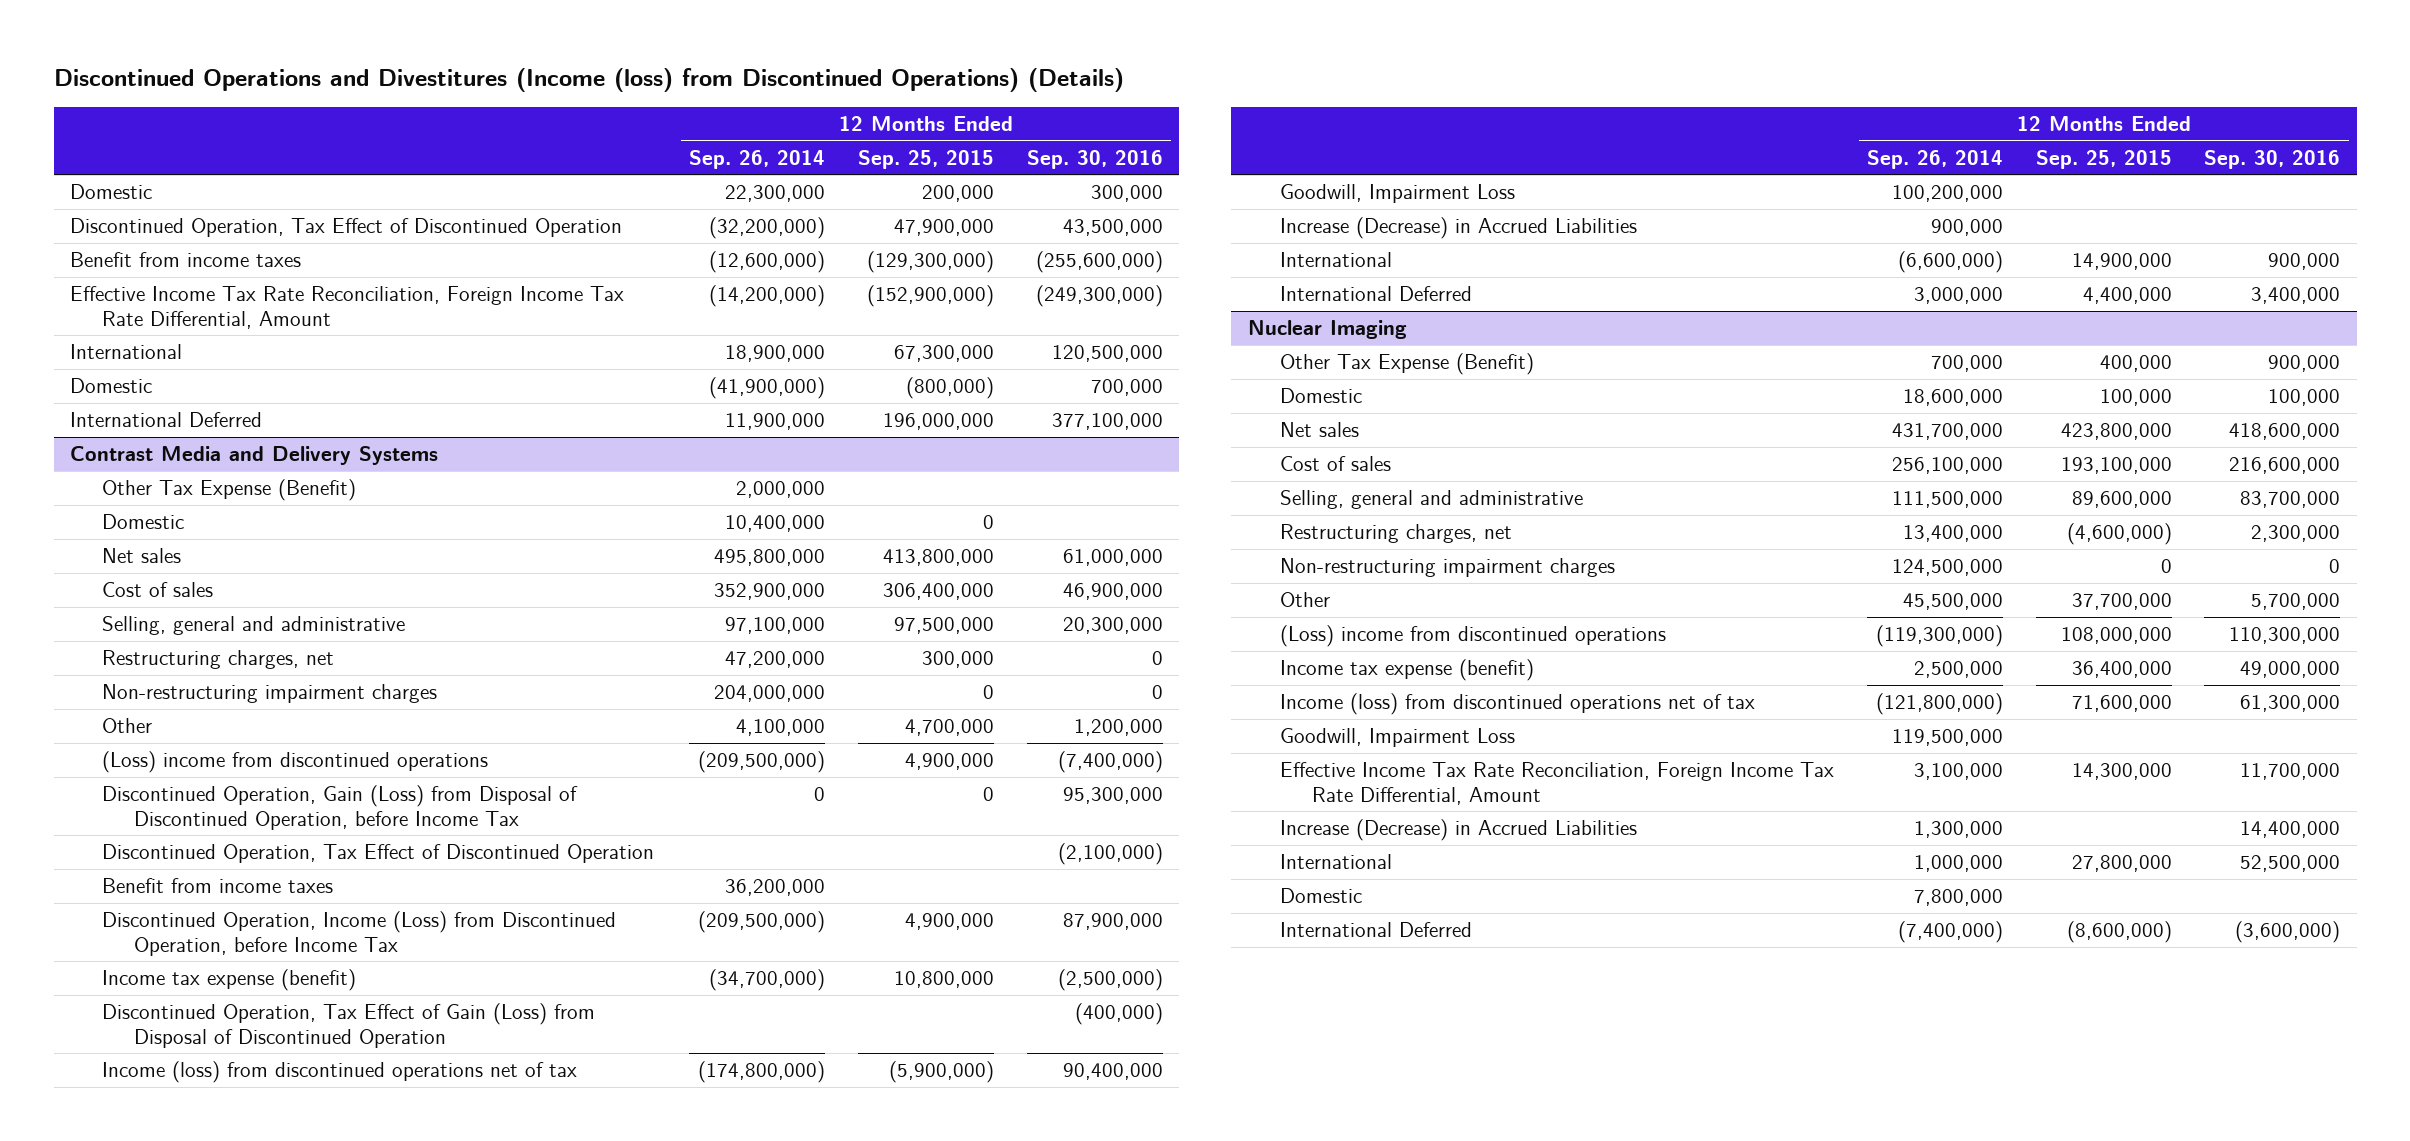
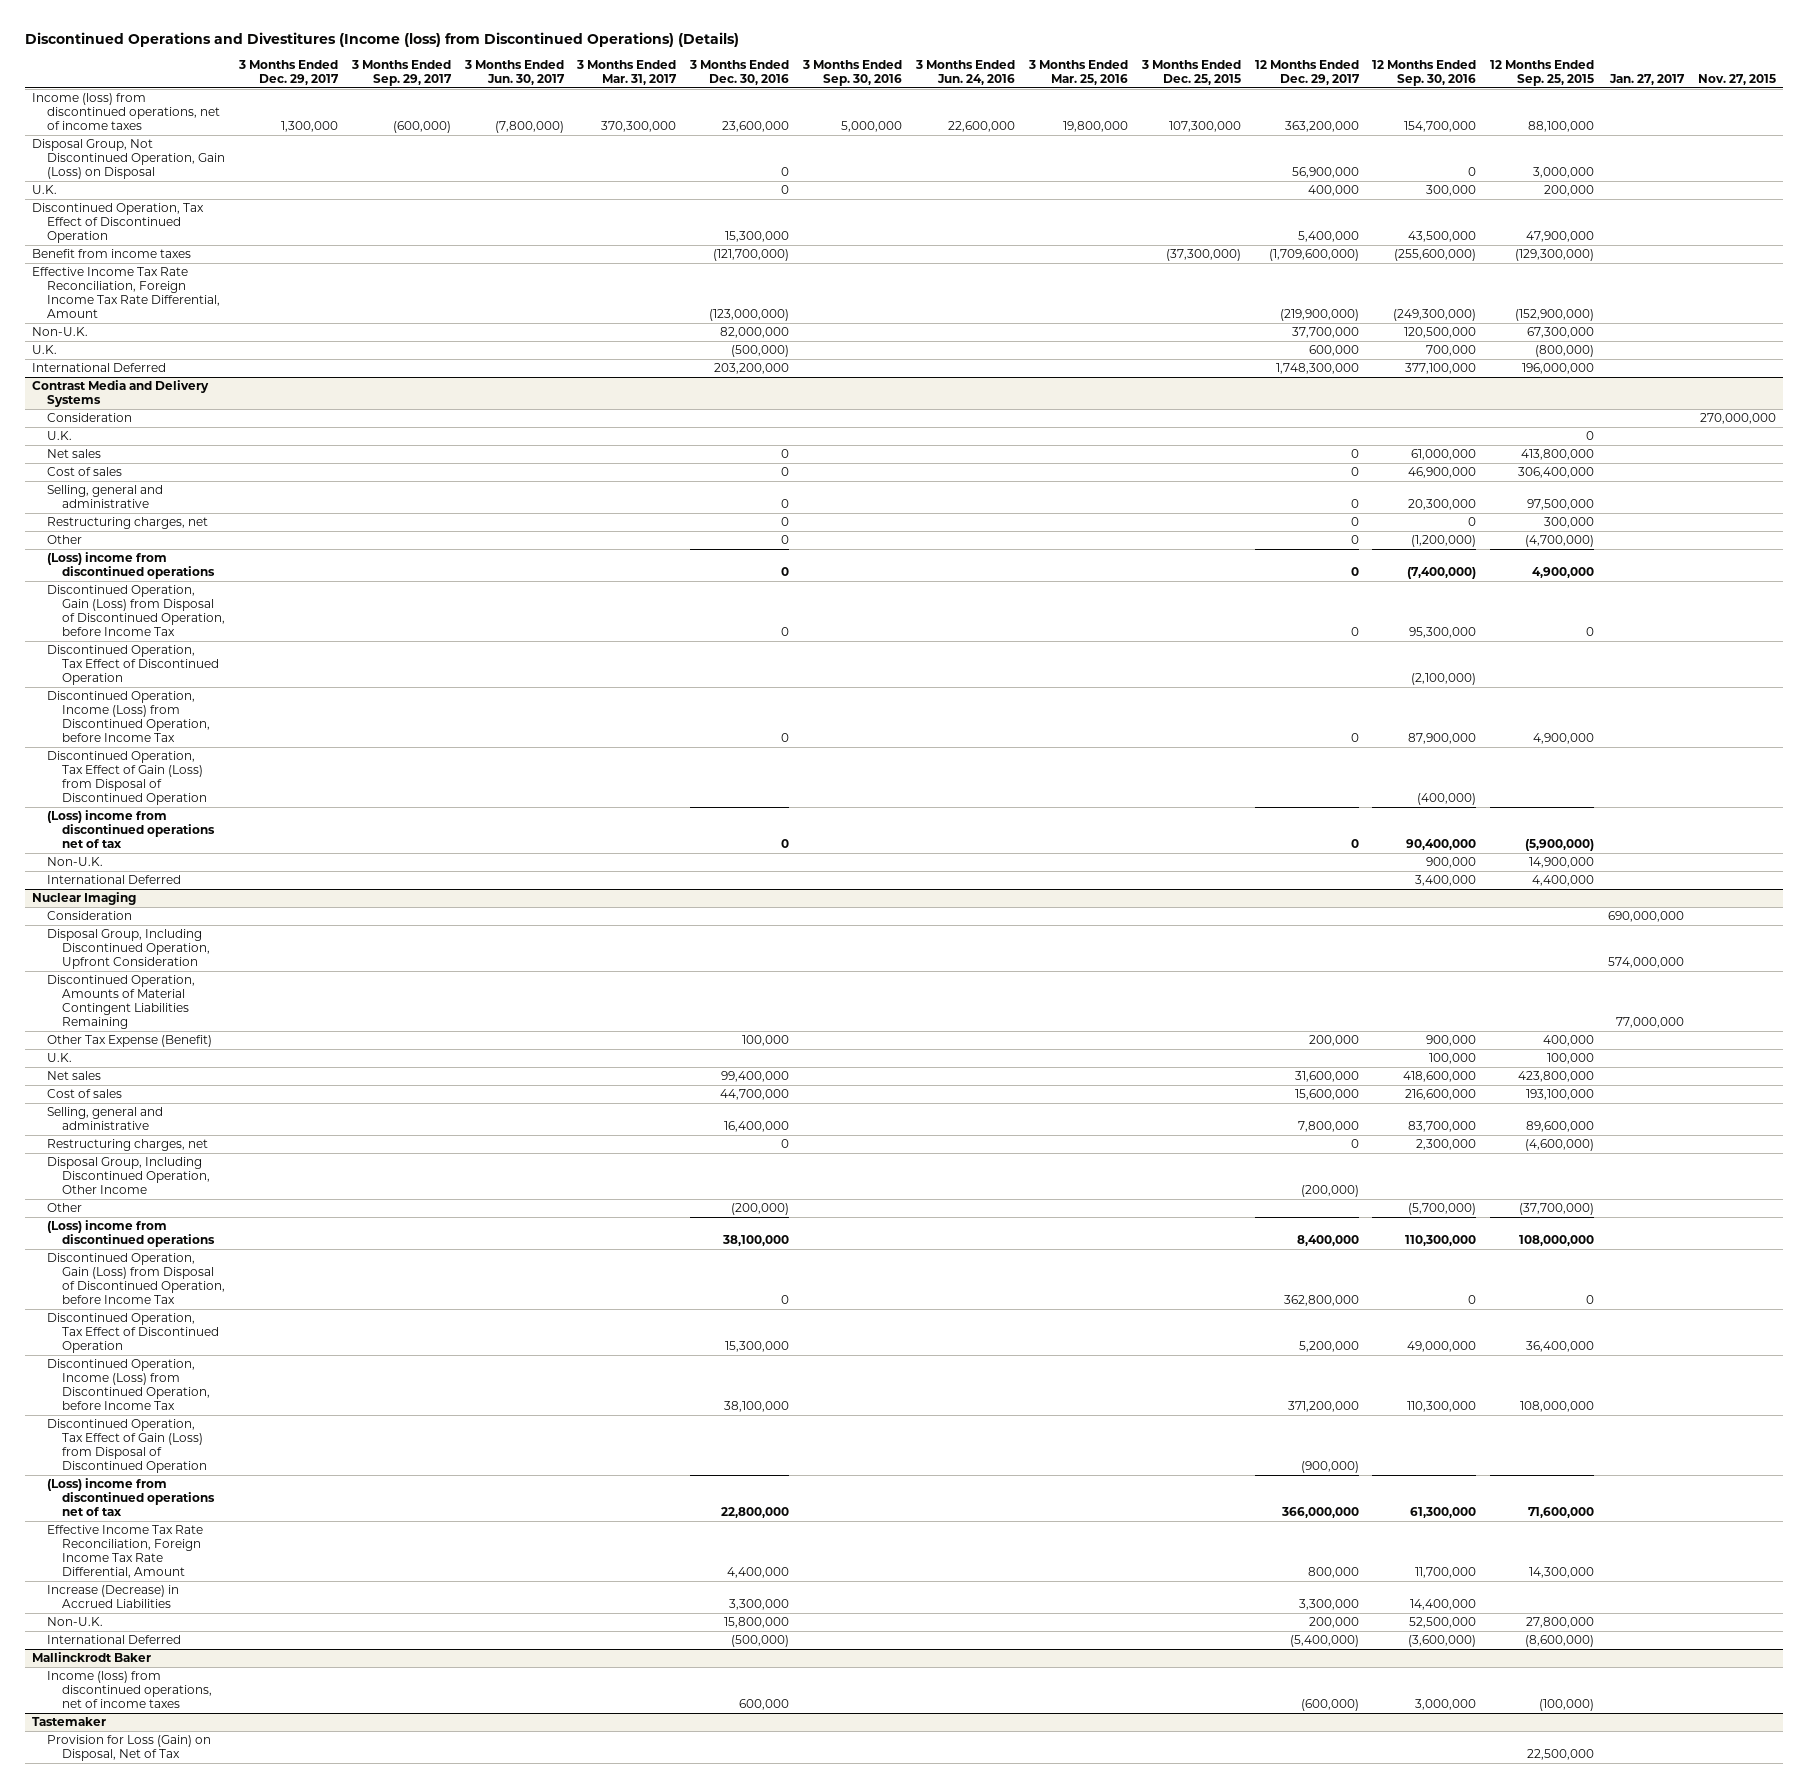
[689,149,826,169] Sep. 26, 2014 -> none
none -> [237,60,339,85] 3 Months Ended Dec. 29, 2017
none -> [350,60,452,86] 3 Months Ended Sep. 29, 2017
none -> [463,60,565,85] 3 Months Ended Jun. 30, 2017
none -> [576,60,678,85] 3 Months Ended Mar. 31, 2017
none -> [689,60,790,85] 3 Months Ended Dec. 30, 2016
none -> [802,60,903,86] 3 Months Ended Sep. 30, 2016
none -> [914,60,1015,85] 3 Months Ended Jun. 24, 2016
none -> [1027,60,1128,85] 3 Months Ended Mar. 25, 2016
none -> [1140,60,1241,85] 3 Months Ended Dec. 25, 2015
none -> [1254,60,1360,85] 12 Months Ended Dec. 29, 2017
none -> [1609,73,1686,85] Jan. 27, 2017
none -> [1698,73,1777,85] Nov. 27, 2015
none -> [32,93,220,131] Income (loss) from discontinued operations, net of income taxes
none -> [32,139,225,180] Disposal Group, Not Discontinued Operation, Gain (Loss) on Disposal
[69,184,152,200] Domestic -> [32,185,58,195] U.K.
[69,344,182,360] International -> [32,327,89,337] Non-U.K.
[69,378,152,394] Domestic -> [32,345,58,355] U.K.
[102,479,357,502] Other Tax Expense (Benefit) -> none
none -> [46,413,132,423] Consideration
[102,514,185,530] Domestic -> [46,431,72,441] U.K.
[102,684,438,704] Non-restructuring impairment charges -> none
[904,719,994,737] 4,700,000 -> [1525,535,1595,548] (4,700,000)
[1073,719,1163,737] 1,200,000 -> [1411,535,1477,548] (1,200,000)
[102,878,334,894] Benefit from income taxes -> none
[102,969,357,992] Income tax expense (benefit) -> none
[1280,184,1516,204] Goodwill, Impairment Loss -> none
[1280,217,1638,240] Increase (Decrease) in Accrued Liabilities -> none
[102,1061,578,1084] Income (loss) from discontinued operations net of tax -> [46,810,215,849] (Loss) income from discontinued operations net of tax
[1280,252,1393,268] International -> [46,857,103,867] Non-U.K.
none -> [46,911,132,921] Consideration
none -> [46,929,210,970] Disposal Group, Including Discontinued Operation, Upfront Consideration
none -> [46,975,195,1029] Discontinued Operation, Amounts of Material Contingent Liabilities Remaining
[1280,388,1363,404] Domestic -> [46,1053,72,1063] U.K.
[1280,558,1616,578] Non-restructuring impairment charges -> none
none -> [46,1157,210,1195] Disposal Group, Including Discontinued Operation, Other Income
[2071,593,2172,611] 37,700,000 -> [1519,1203,1595,1216] (37,700,000)
[2251,593,2341,611] 5,700,000 -> [1408,1203,1477,1216] (5,700,000)
[1280,728,1516,748] Goodwill, Impairment Loss -> none
none -> [46,1253,225,1304] Discontinued Operation, Gain (Loss) from Disposal of Discontinued Operation, before Income Tax
[1280,659,1535,682] Income tax expense (benefit) -> [46,1313,219,1354] Discontinued Operation, Tax Effect of Discontinued Operation
none -> [46,1359,210,1410] Discontinued Operation, Income (Loss) from Discontinued Operation, before Income Tax
none -> [46,1419,207,1473] Discontinued Operation, Tax Effect of Gain (Loss) from Disposal of Discontinued Operation
[1280,693,1756,716] Income (loss) from discontinued operations net of tax -> [46,1478,215,1517] (Loss) income from discontinued operations net of tax
[1280,888,1363,904] Domestic -> none
[1280,854,1393,870] International -> [46,1617,103,1627] Non-U.K.
none -> [32,1652,152,1663] Mallinckrodt Baker
none -> [46,1671,212,1709] Income (loss) from discontinued operations, net of income taxes
none -> [32,1717,107,1727] Tastemaker
none -> [46,1735,211,1762] Provision for Loss (Gain) on Disposal, Net of Tax

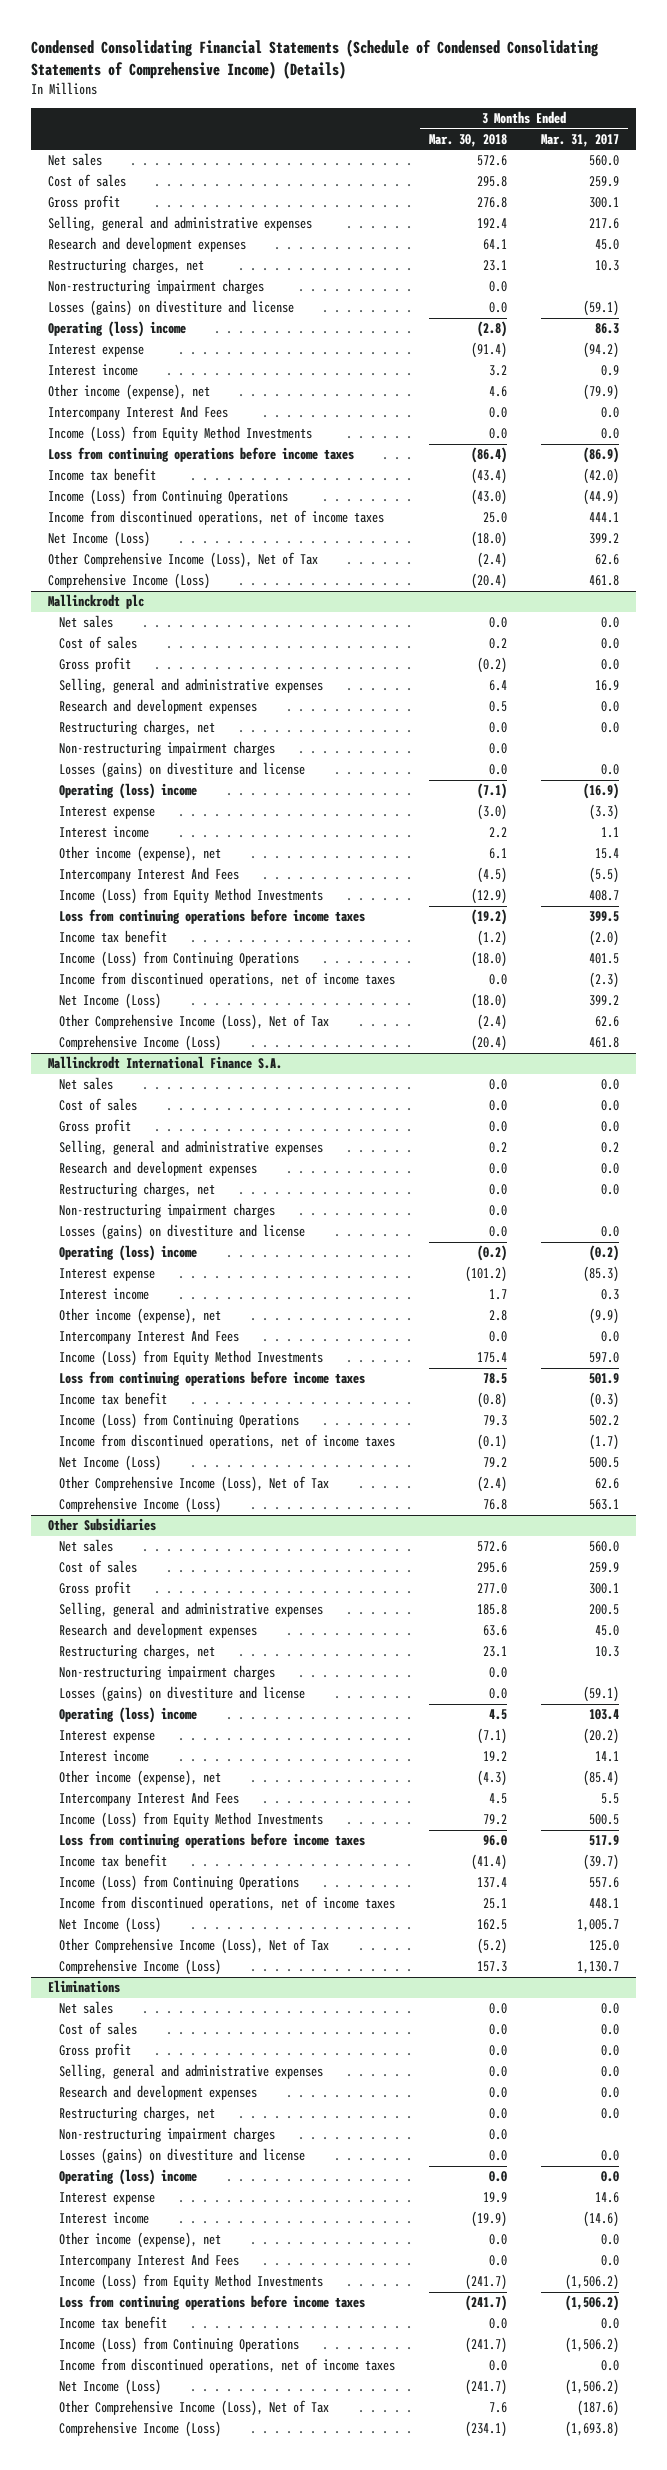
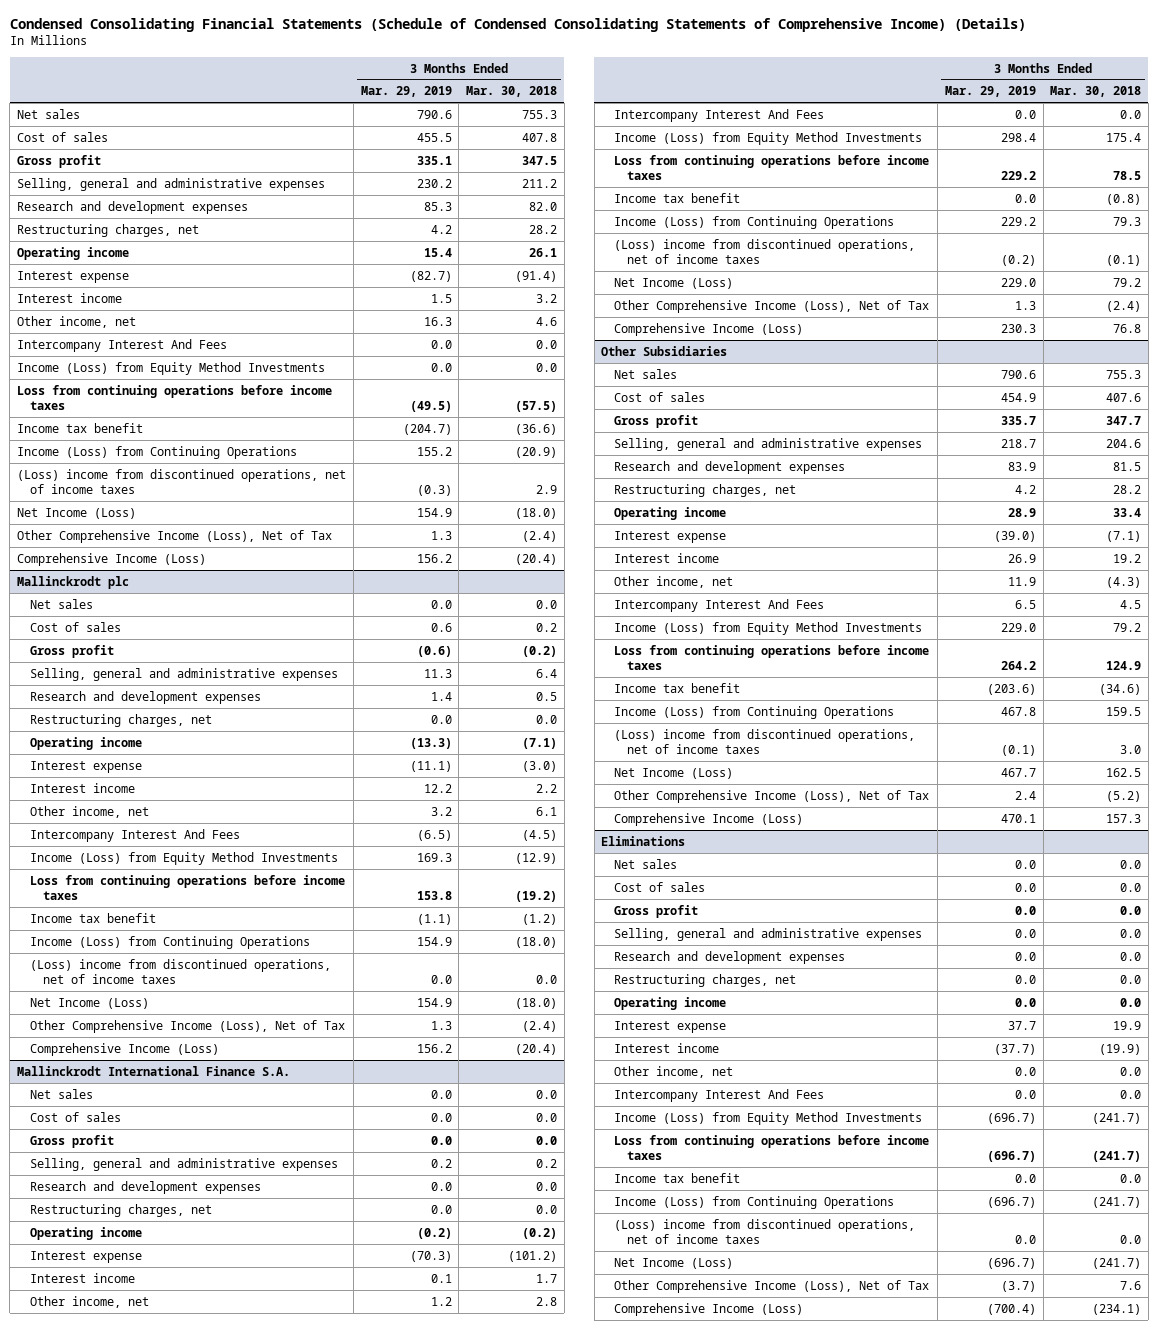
[541,133,620,147] Mar. 31, 2017 -> none
none -> [360,86,452,98] Mar. 29, 2019
[48,279,265,295] Non-restructuring impairment charges -> none
[48,300,295,317] Losses (gains) on divestiture and license -> none
[476,155,507,167] 572.6 -> [521,109,557,119] 755.3
[476,176,507,188] 295.8 -> [521,132,557,142] 407.8
[476,197,507,209] 276.8 -> [521,155,557,165] 347.5
[476,218,507,230] 192.4 -> [521,178,557,188] 211.2
[482,239,507,251] 64.1 -> [528,201,557,211] 82.0
[482,260,507,272] 23.1 -> [528,224,557,234] 28.2
[48,321,187,338] Operating (loss) income -> [17,246,130,260] Operating income
[476,321,507,338] (2.8) -> [528,247,557,257] 26.1
[48,384,211,401] Other income (expense), net -> [17,315,137,328] Other income, net
[470,447,507,464] (86.4) -> [514,401,557,413] (57.5)
[470,468,507,485] (43.4) -> [514,423,557,435] (36.6)
[470,489,507,506] (43.0) -> [514,446,557,458] (20.9)
[48,510,385,526] Income from discontinued operations, net of income taxes -> [17,468,347,495] (Loss) income from discontinued operations, net of income taxes
[482,512,507,524] 25.0 -> [535,485,557,495] 2.9
[58,741,275,757] Non-restructuring impairment charges -> none
[58,762,305,779] Losses (gains) on divestiture and license -> none
[58,783,197,800] Operating (loss) income -> [29,736,142,750] Operating income
[58,846,221,863] Other income (expense), net -> [29,805,149,818] Other income, net
[58,972,395,988] Income from discontinued operations, net of income taxes -> [29,958,331,985] (Loss) income from discontinued operations, net of income taxes
[58,1203,275,1219] Non-restructuring impairment charges -> none
[58,1224,305,1241] Losses (gains) on divestiture and license -> none
[58,1245,197,1262] Operating (loss) income -> [29,1226,142,1240] Operating income
[58,1308,221,1325] Other income (expense), net -> [29,1295,149,1308] Other income, net
[58,1434,395,1450] Income from discontinued operations, net of income taxes -> [614,238,916,265] (Loss) income from discontinued operations, net of income taxes
[58,1665,275,1681] Non-restructuring impairment charges -> none
[58,1686,305,1703] Losses (gains) on divestiture and license -> none
[476,1541,507,1553] 572.6 -> [1106,369,1142,379] 755.3
[476,1562,507,1574] 295.6 -> [1106,392,1142,402] 407.6
[476,1583,507,1595] 277.0 -> [1106,415,1142,425] 347.7
[476,1604,507,1616] 185.8 -> [1106,438,1142,448] 204.6
[482,1625,507,1637] 63.6 -> [1113,461,1142,471] 81.5
[482,1646,507,1658] 23.1 -> [1113,484,1142,494] 28.2
[58,1707,197,1724] Operating (loss) income -> [614,506,727,520] Operating income
[488,1709,507,1721] 4.5 -> [1113,507,1142,517] 33.4
[58,1770,221,1787] Other income (expense), net -> [614,575,734,588] Other income, net
[482,1835,507,1847] 96.0 -> [1106,661,1142,671] 124.9
[470,1854,507,1871] (41.4) -> [1099,683,1142,695] (34.6)
[476,1877,507,1889] 137.4 -> [1106,706,1142,716] 159.5
[58,1896,395,1912] Income from discontinued operations, net of income taxes -> [614,728,916,755] (Loss) income from discontinued operations, net of income taxes
[482,1898,507,1910] 25.1 -> [1120,745,1142,755] 3.0
[58,2127,275,2143] Non-restructuring impairment charges -> none
[58,2148,305,2165] Losses (gains) on divestiture and license -> none
[58,2169,197,2186] Operating (loss) income -> [614,996,727,1010] Operating income
[58,2232,221,2249] Other income (expense), net -> [614,1065,734,1078] Other income, net
[58,2358,395,2374] Income from discontinued operations, net of income taxes -> [614,1218,916,1245] (Loss) income from discontinued operations, net of income taxes

